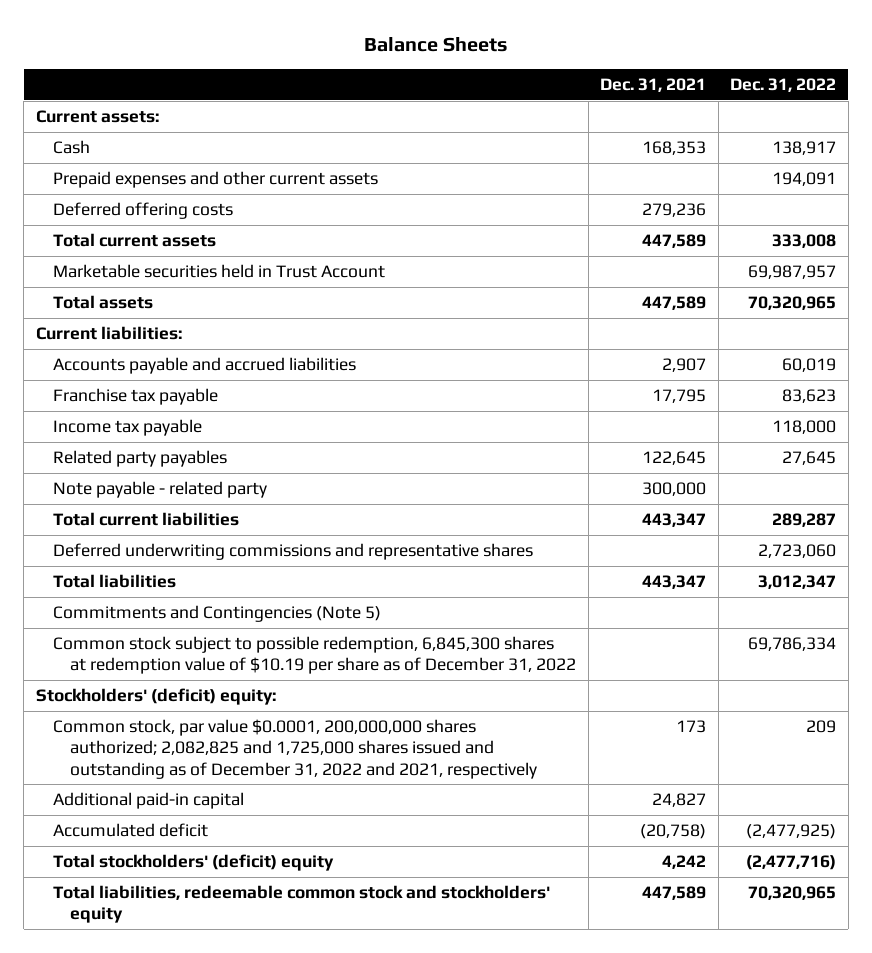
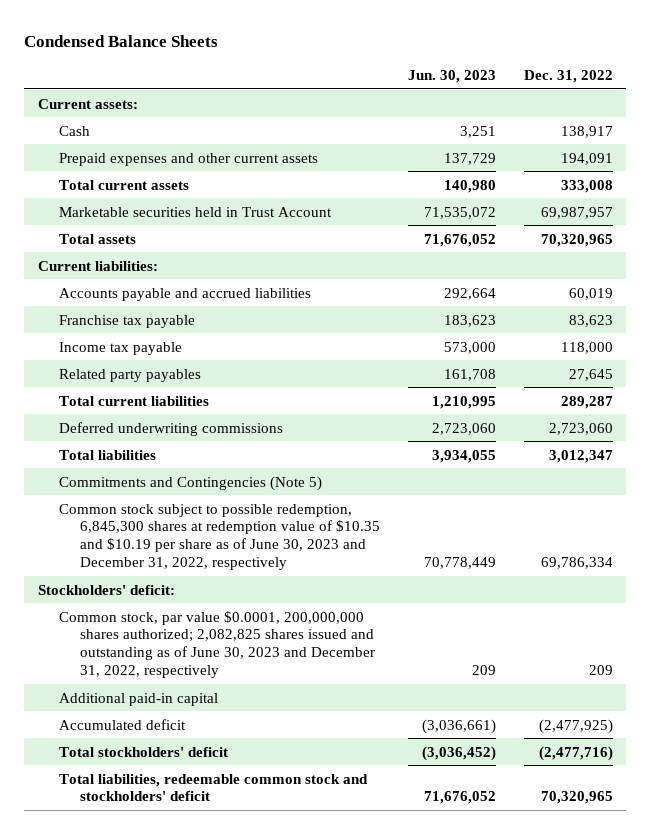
[363,37,508,53] Balance Sheets -> [23,34,218,47] Condensed Balance Sheets
[600,77,707,92] Dec. 31, 2021 -> none
none -> [407,70,496,84] Jun. 30, 2023
[52,202,233,220] Deferred offering costs -> none
[52,481,267,499] Note payable - related party -> none
[52,543,533,561] Deferred underwriting commissions and representative shares -> [58,421,283,436] Deferred underwriting commissions
[52,636,576,675] Common stock subject to possible redemption, 6,845,300 shares at redemption value of $10.19 per share as of December 31, 2022 -> [58,503,381,571] Common stock subject to possible redemption, 6,845,300 shares at redemption value of $10.35 and $10.19 per share as of June 30, 2023 and December 31, 2022, respectively
[35,688,276,706] Stockholders' (deficit) equity: -> [37,584,175,595] Stockholders' deficit:
[52,719,537,779] Common stock, par value $0.0001, 200,000,000 shares authorized; 2,082,825 and 1,725,000 shares issued and outstanding as of December 31, 2022 and 2021, respectively -> [58,610,376,679] Common stock, par value $0.0001, 200,000,000 shares authorized; 2,082,825 shares issued and outstanding as of June 30, 2023 and December 31, 2022, respectively
[52,854,334,872] Total stockholders' (deficit) equity -> [58,746,228,757] Total stockholders' deficit
[52,885,550,924] Total liabilities, redeemable common stock and stockholders' equity -> [58,773,368,802] Total liabilities, redeemable common stock and stockholders' deficit

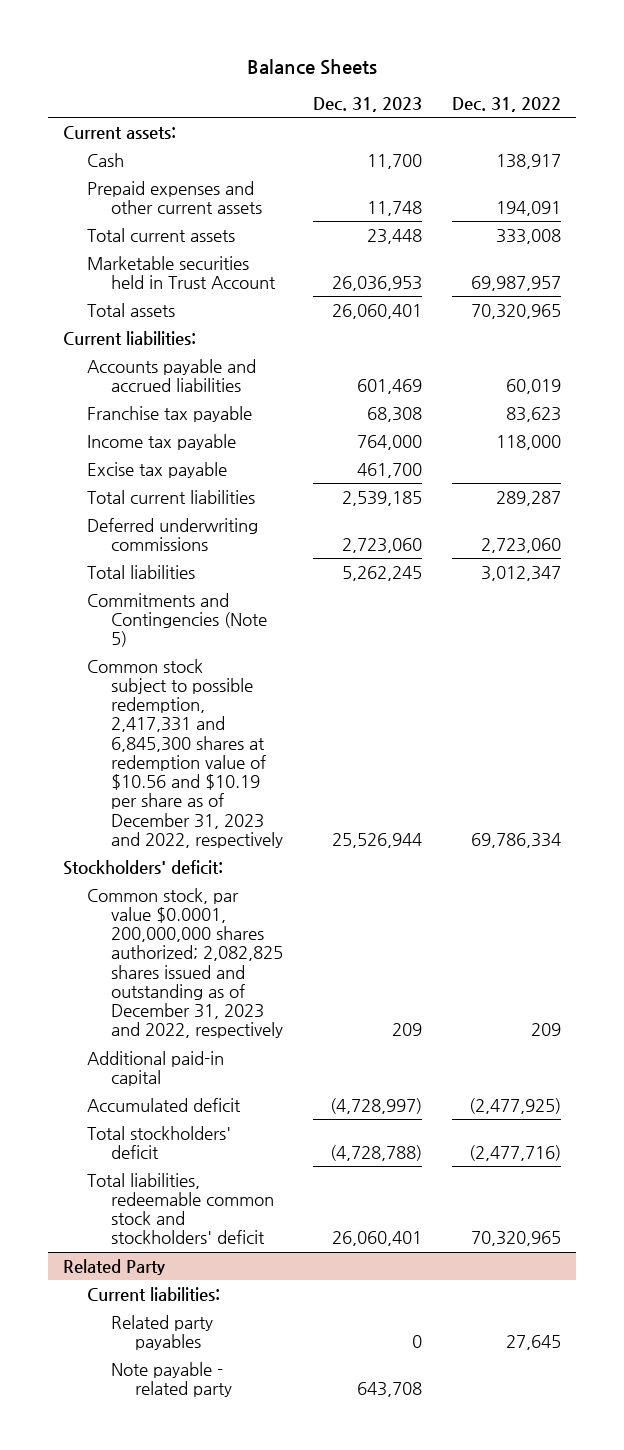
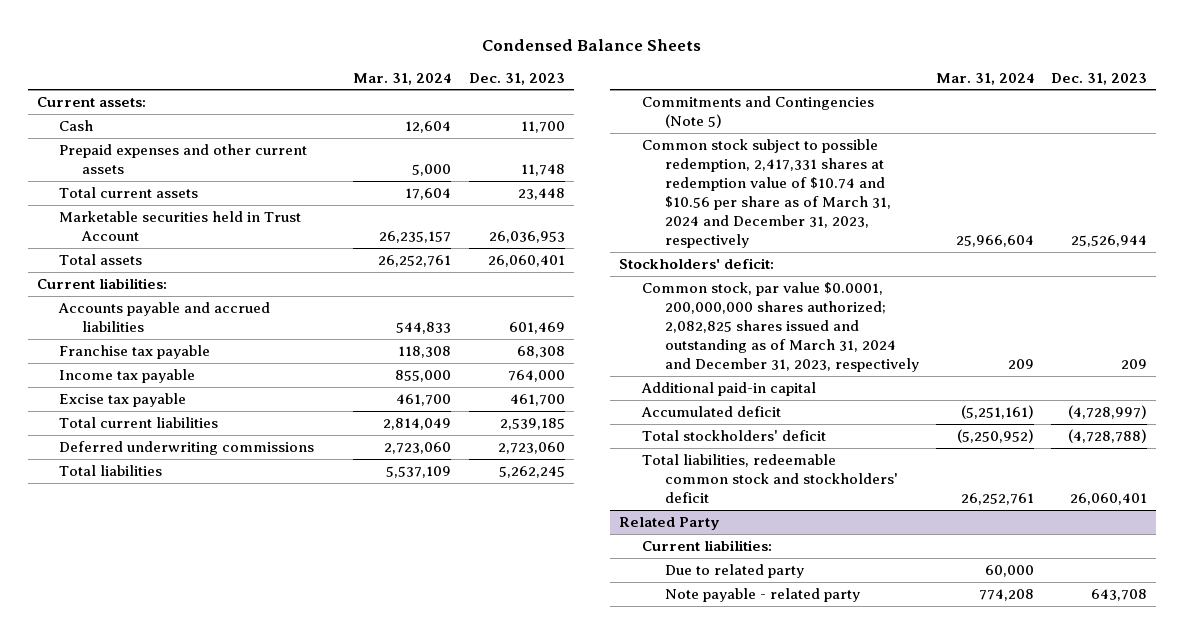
[246,58,377,75] Balance Sheets -> [481,38,701,51] Condensed Balance Sheets
[452,96,562,112] Dec. 31, 2022 -> none
none -> [353,72,452,85] Mar. 31, 2024
[86,658,283,848] Common stock subject to possible redemption, 2,417,331 and 6,845,300 shares at redemption value of $10.56 and $10.19 per share as of December 31, 2023 and 2022, respectively -> [641,138,891,248] Common stock subject to possible redemption, 2,417,331 shares at redemption value of $10.74 and $10.56 per share as of March 31, 2024 and December 31, 2023, respectively
[86,887,283,1039] Common stock, par value $0.0001, 200,000,000 shares authorized; 2,082,825 shares issued and outstanding as of December 31, 2023 and 2022, respectively -> [641,281,919,372] Common stock, par value $0.0001, 200,000,000 shares authorized; 2,082,825 shares issued and outstanding as of March 31, 2024 and December 31, 2023, respectively
[110,1314,213,1350] Related party payables -> none
none -> [664,563,804,578] Due to related party

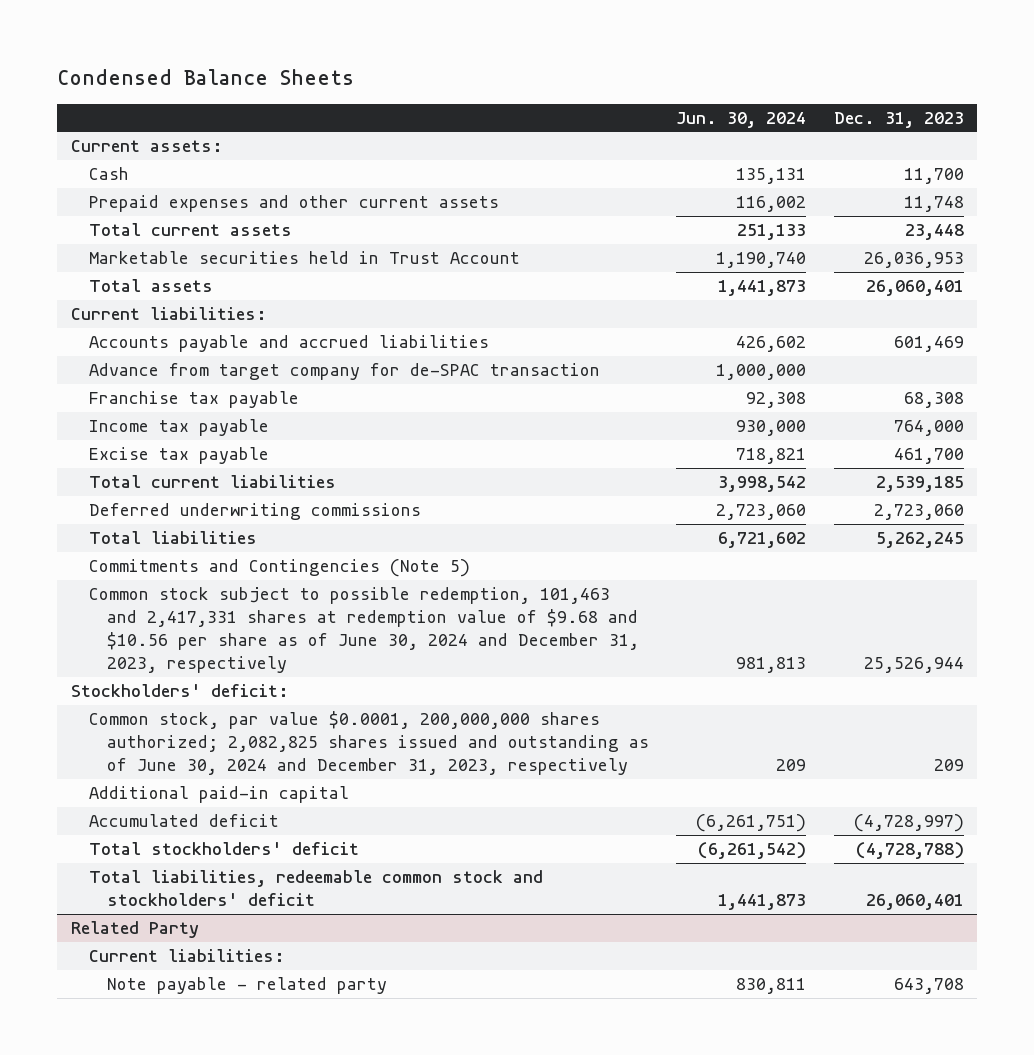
[353,72,452,85] Mar. 31, 2024 -> none
none -> [676,111,807,128] Jun. 30, 2024
none -> [88,363,600,381] Advance from target company for de-SPAC transaction
[641,138,891,248] Common stock subject to possible redemption, 2,417,331 shares at redemption value of $10.74 and $10.56 per share as of March 31, 2024 and December 31, 2023, respectively -> [88,587,639,674] Common stock subject to possible redemption, 101,463 and 2,417,331 shares at redemption value of $9.68 and $10.56 per share as of June 30, 2024 and December 31, 2023, respectively
[641,281,919,372] Common stock, par value $0.0001, 200,000,000 shares authorized; 2,082,825 shares issued and outstanding as of March 31, 2024 and December 31, 2023, respectively -> [88,711,649,776] Common stock, par value $0.0001, 200,000,000 shares authorized; 2,082,825 shares issued and outstanding as of June 30, 2024 and December 31, 2023, respectively
[664,563,804,578] Due to related party -> none

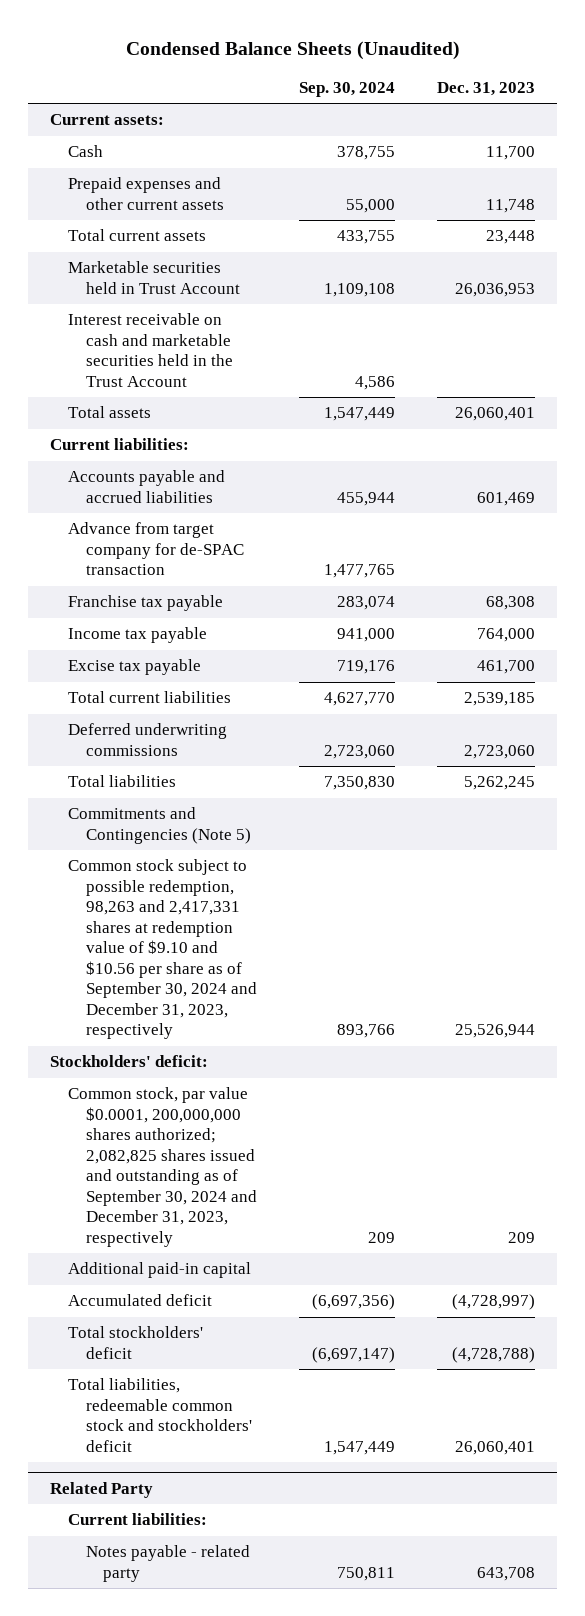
[57,69,355,86] Condensed Balance Sheets -> [125,40,460,60] Condensed Balance Sheets (Unaudited)
[676,111,807,128] Jun. 30, 2024 -> none
none -> [298,81,395,97] Sep. 30, 2024
none -> [67,313,233,387] Interest receivable on cash and marketable securities held in the Trust Account
[88,587,639,674] Common stock subject to possible redemption, 101,463 and 2,417,331 shares at redemption value of $9.68 and $10.56 per share as of June 30, 2024 and December 31, 2023, respectively -> [67,859,257,1040] Common stock subject to possible redemption, 98,263 and 2,417,331 shares at redemption value of $9.10 and $10.56 per share as of September 30, 2024 and December 31, 2023, respectively
[88,711,649,776] Common stock, par value $0.0001, 200,000,000 shares authorized; 2,082,825 shares issued and outstanding as of June 30, 2024 and December 31, 2023, respectively -> [67,1087,257,1247] Common stock, par value $0.0001, 200,000,000 shares authorized; 2,082,825 shares issued and outstanding as of September 30, 2024 and December 31, 2023, respectively
[106,977,387,995] Note payable - related party -> [85,1545,250,1582] Notes payable - related party

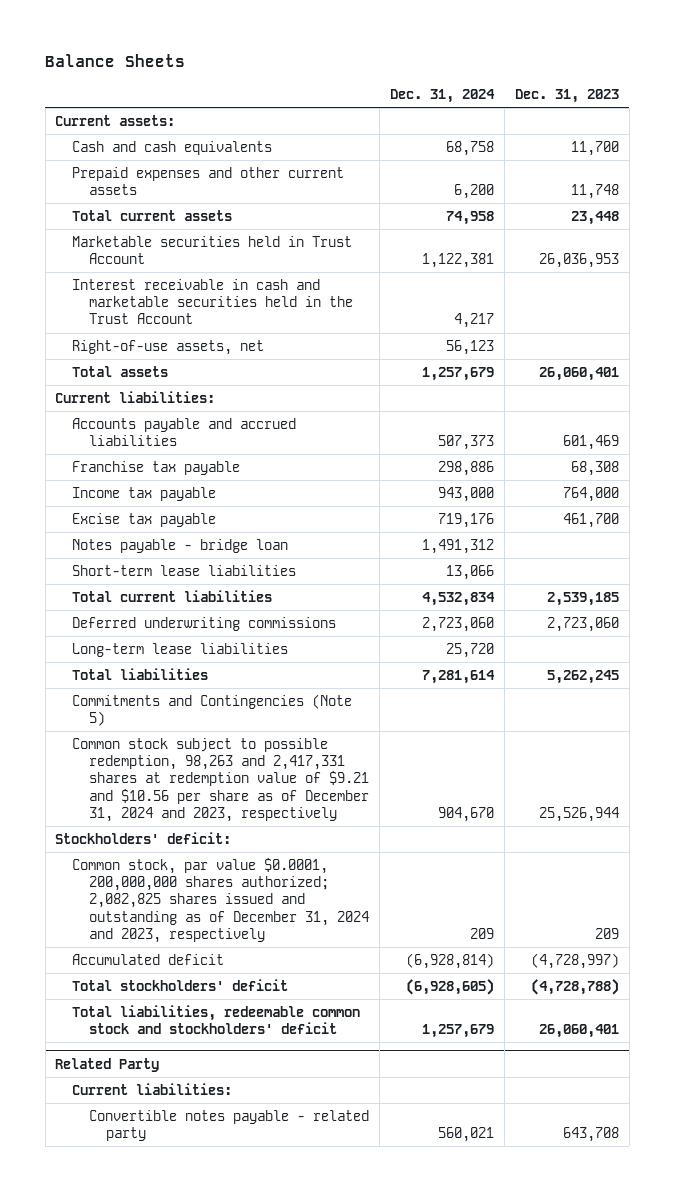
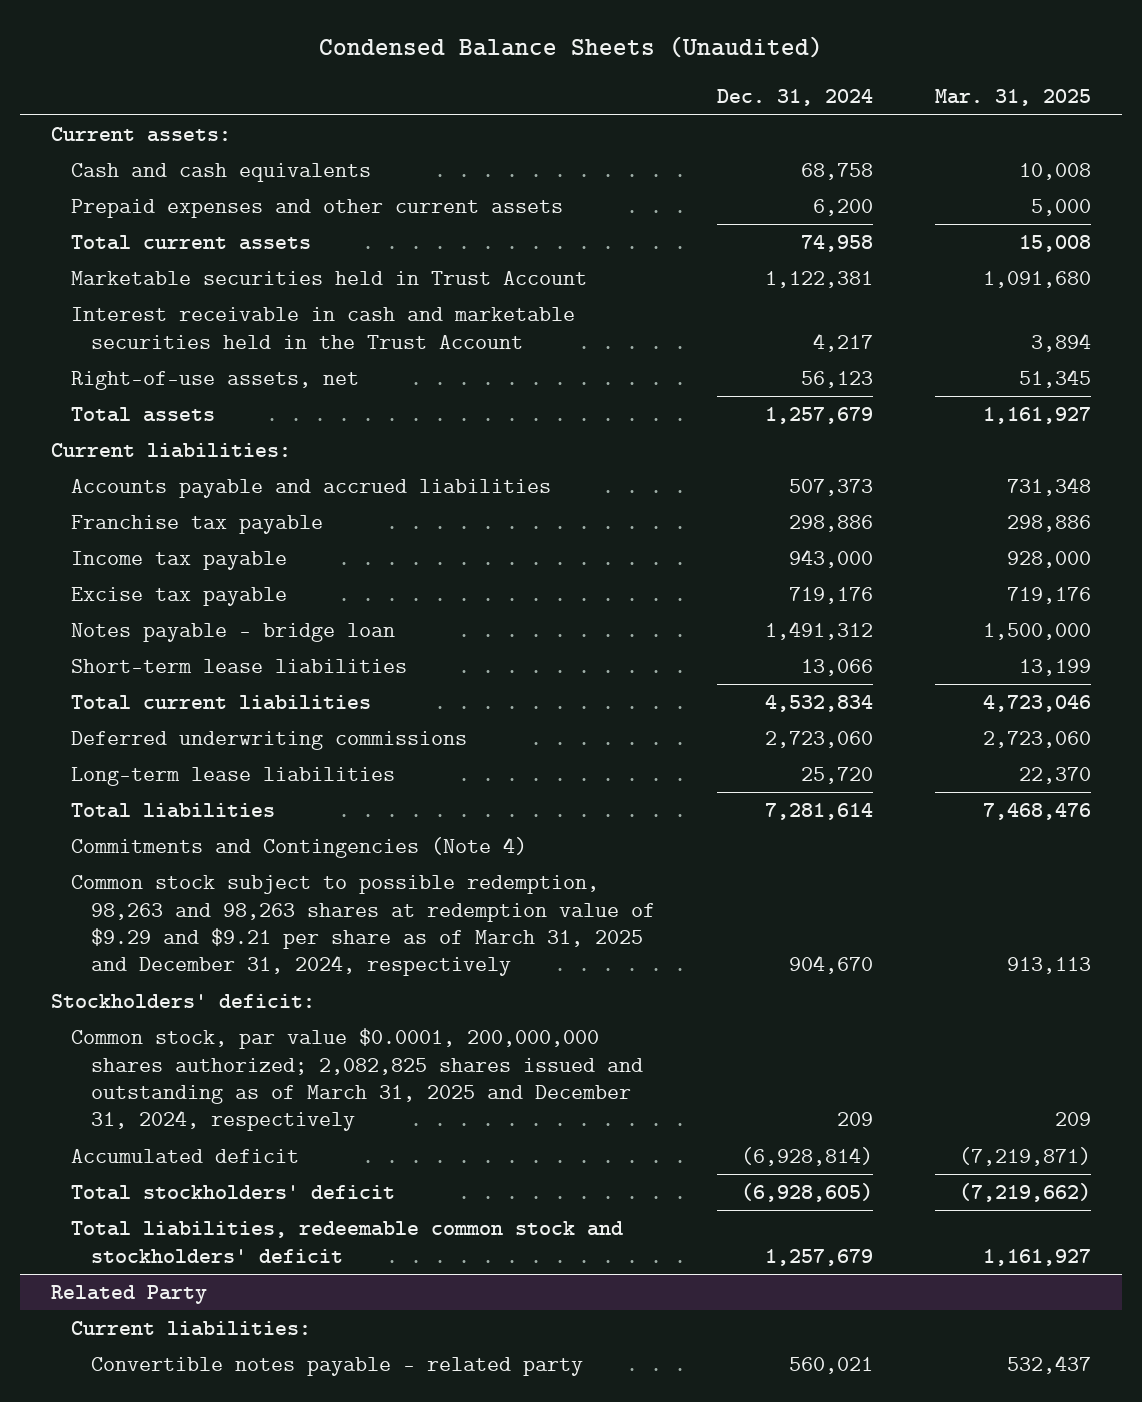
[45,53,186,67] Balance Sheets -> [319,36,824,59] Condensed Balance Sheets (Unaudited)
[514,89,619,104] Dec. 31, 2023 -> none
none -> [935,89,1092,107] Mar. 31, 2025
[72,693,353,727] Commitments and Contingencies (Note 5) -> [71,837,528,859] Commitments and Contingencies (Note 4)
[72,737,370,823] Common stock subject to possible redemption, 98,263 and 2,417,331 shares at redemption value of $9.21 and $10.56 per share as of December 31, 2024 and 2023, respectively -> [71,875,656,977] Common stock subject to possible redemption, 98,263 and 98,263 shares at redemption value of $9.29 and $9.21 per share as of March 31, 2025 and December 31, 2024, respectively
[72,857,370,944] Common stock, par value $0.0001, 200,000,000 shares authorized; 2,082,825 shares issued and outstanding as of December 31, 2024 and 2023, respectively -> [71,1028,644,1132] Common stock, par value $0.0001, 200,000,000 shares authorized; 2,082,825 shares issued and outstanding as of March 31, 2025 and December 31, 2024, respectively

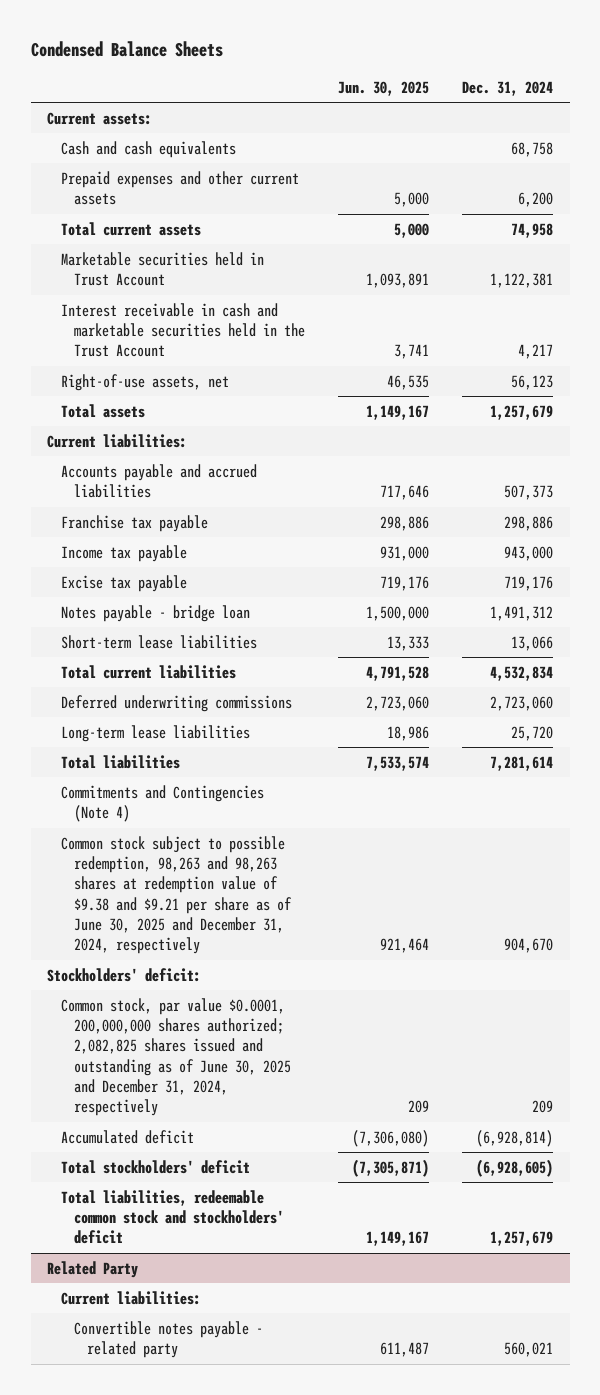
[319,36,824,59] Condensed Balance Sheets (Unaudited) -> [30,40,223,57] Condensed Balance Sheets
[935,89,1092,107] Mar. 31, 2025 -> none
none -> [338,80,430,96] Jun. 30, 2025
[71,875,656,977] Common stock subject to possible redemption, 98,263 and 98,263 shares at redemption value of $9.29 and $9.21 per share as of March 31, 2025 and December 31, 2024, respectively -> [60,835,292,954] Common stock subject to possible redemption, 98,263 and 98,263 shares at redemption value of $9.38 and $9.21 per share as of June 30, 2025 and December 31, 2024, respectively
[71,1028,644,1132] Common stock, par value $0.0001, 200,000,000 shares authorized; 2,082,825 shares issued and outstanding as of March 31, 2025 and December 31, 2024, respectively -> [60,997,291,1116] Common stock, par value $0.0001, 200,000,000 shares authorized; 2,082,825 shares issued and outstanding as of June 30, 2025 and December 31, 2024, respectively

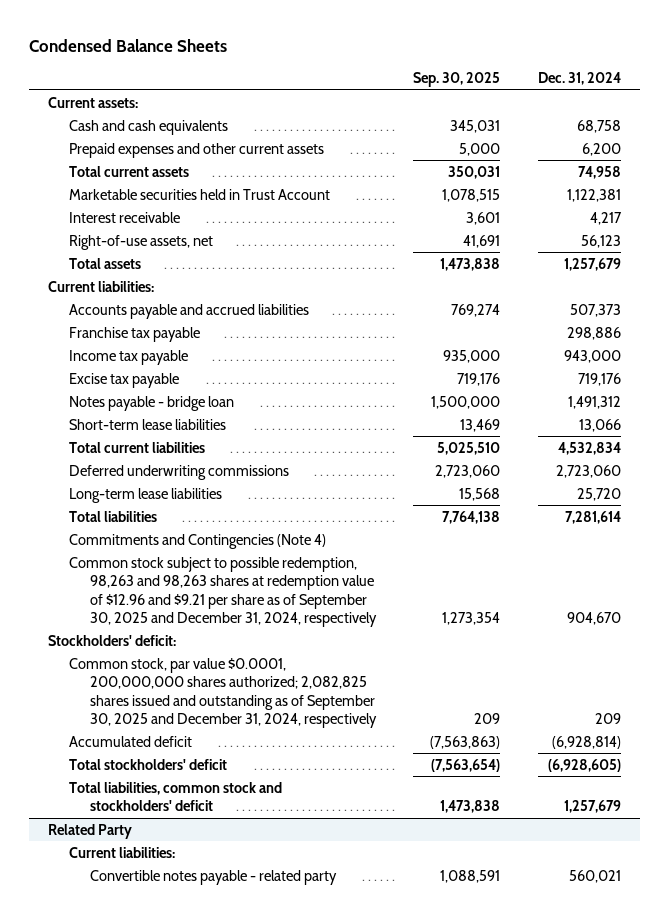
[338,80,430,96] Jun. 30, 2025 -> none
none -> [413,72,501,88] Sep. 30, 2025
[60,302,305,358] Interest receivable in cash and marketable securities held in the Trust Account -> [68,211,180,223] Interest receivable
[60,835,292,954] Common stock subject to possible redemption, 98,263 and 98,263 shares at redemption value of $9.38 and $9.21 per share as of June 30, 2025 and December 31, 2024, respectively -> [68,556,377,627] Common stock subject to possible redemption, 98,263 and 98,263 shares at redemption value of $12.96 and $9.21 per share as of September 30, 2025 and December 31, 2024, respectively
[60,997,291,1116] Common stock, par value $0.0001, 200,000,000 shares authorized; 2,082,825 shares issued and outstanding as of June 30, 2025 and December 31, 2024, respectively -> [68,657,377,728] Common stock, par value $0.0001, 200,000,000 shares authorized; 2,082,825 shares issued and outstanding as of September 30, 2025 and December 31, 2024, respectively
[60,1189,284,1245] Total liabilities, redeemable common stock and stockholders' deficit -> [68,781,282,812] Total liabilities, common stock and stockholders' deficit

